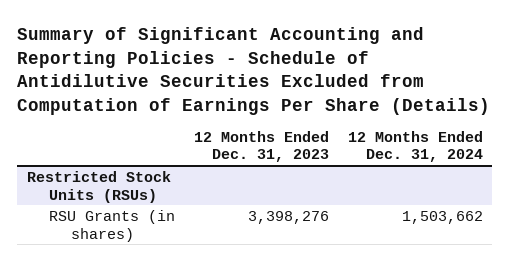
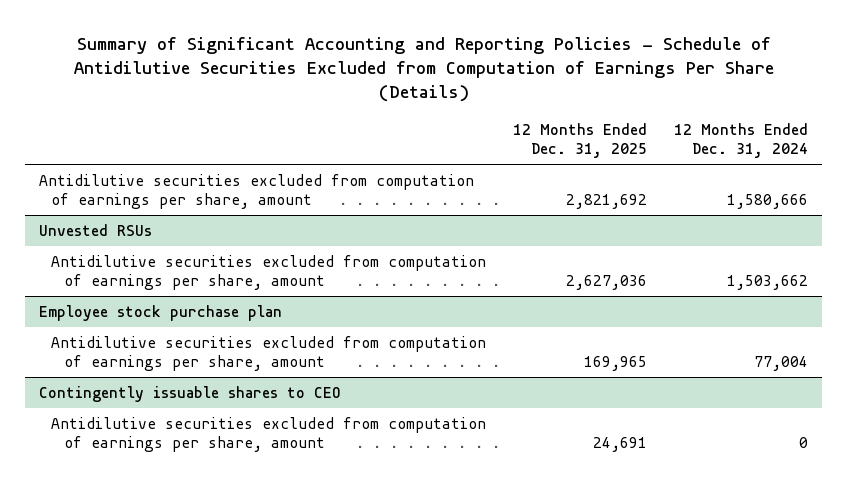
[193,130,329,163] 12 Months Ended Dec. 31, 2023 -> none
none -> [513,123,648,159] 12 Months Ended Dec. 31, 2025
none -> [38,173,474,210] Antidilutive securities excluded from computation of earnings per share, amount
[26,170,171,203] Restricted Stock Units (RSUs) -> [38,223,152,236] Unvested RSUs
[48,209,175,242] RSU Grants (in shares) -> [51,254,487,291] Antidilutive securities excluded from computation of earnings per share, amount
none -> [38,304,282,321] Employee stock purchase plan
none -> [51,335,487,372] Antidilutive securities excluded from computation of earnings per share, amount
none -> [38,385,341,402] Contingently issuable shares to CEO
none -> [51,416,487,453] Antidilutive securities excluded from computation of earnings per share, amount

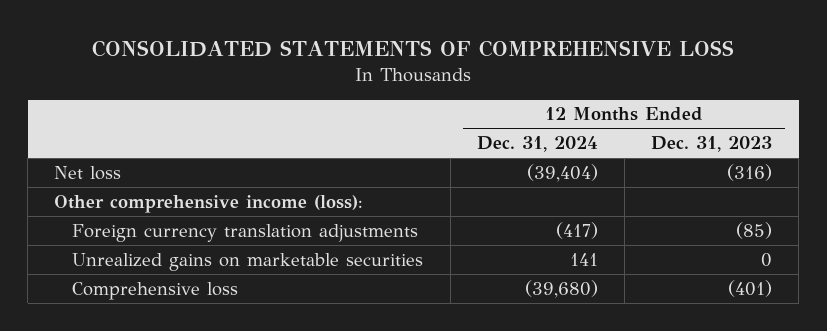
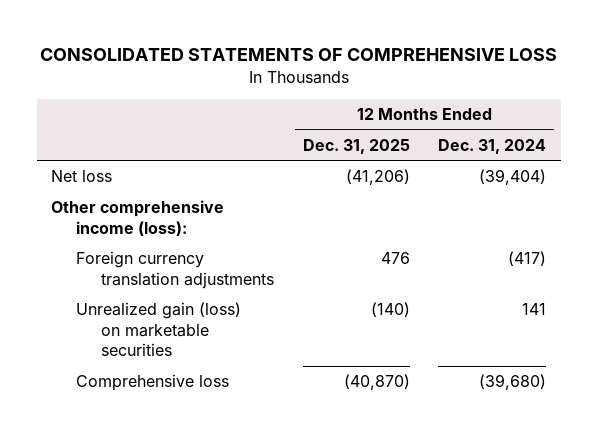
[651,136,773,153] Dec. 31, 2023 -> none
none -> [302,138,410,154] Dec. 31, 2025
[72,252,424,271] Unrealized gains on marketable securities -> [75,302,241,357] Unrealized gain (loss) on marketable securities

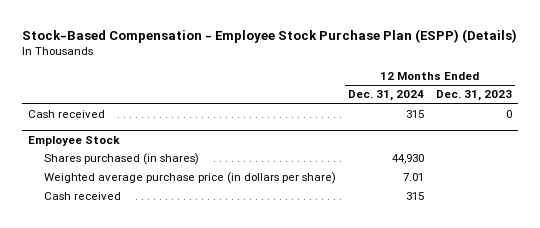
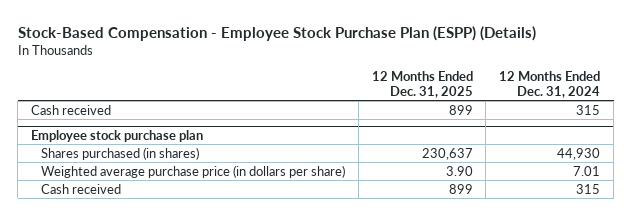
[435,90,512,102] Dec. 31, 2023 -> none
none -> [371,71,473,98] 12 Months Ended Dec. 31, 2025
[28,136,121,147] Employee Stock -> [31,129,204,142] Employee stock purchase plan

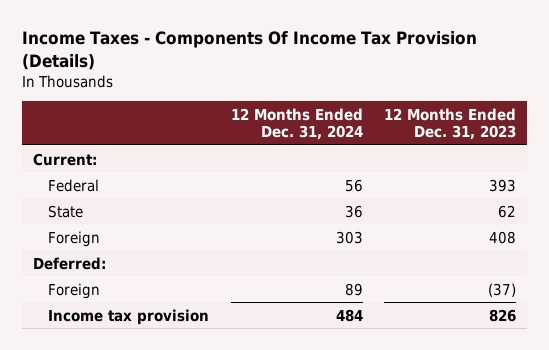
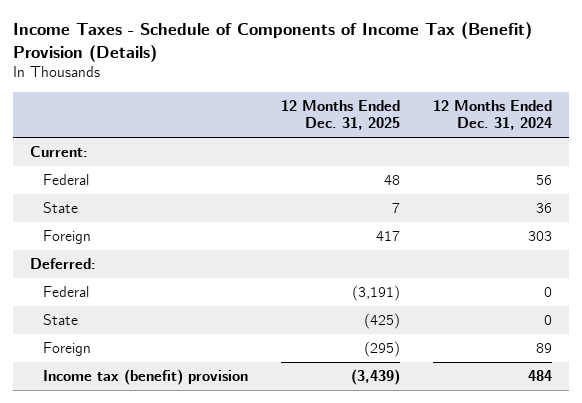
[21,31,477,70] Income Taxes - Components Of Income Tax Provision (Details) -> [13,22,533,62] Income Taxes - Schedule of Components of Income Tax (Benefit) Provision (Details)
[384,107,517,140] 12 Months Ended Dec. 31, 2023 -> none
none -> [281,99,401,131] 12 Months Ended Dec. 31, 2025
none -> [43,286,90,298] Federal
none -> [43,314,79,326] State
[48,308,210,325] Income tax provision -> [43,369,249,386] Income tax (benefit) provision

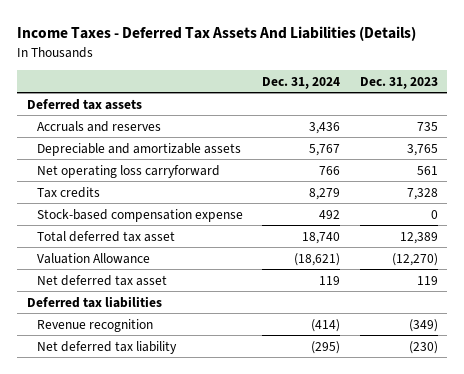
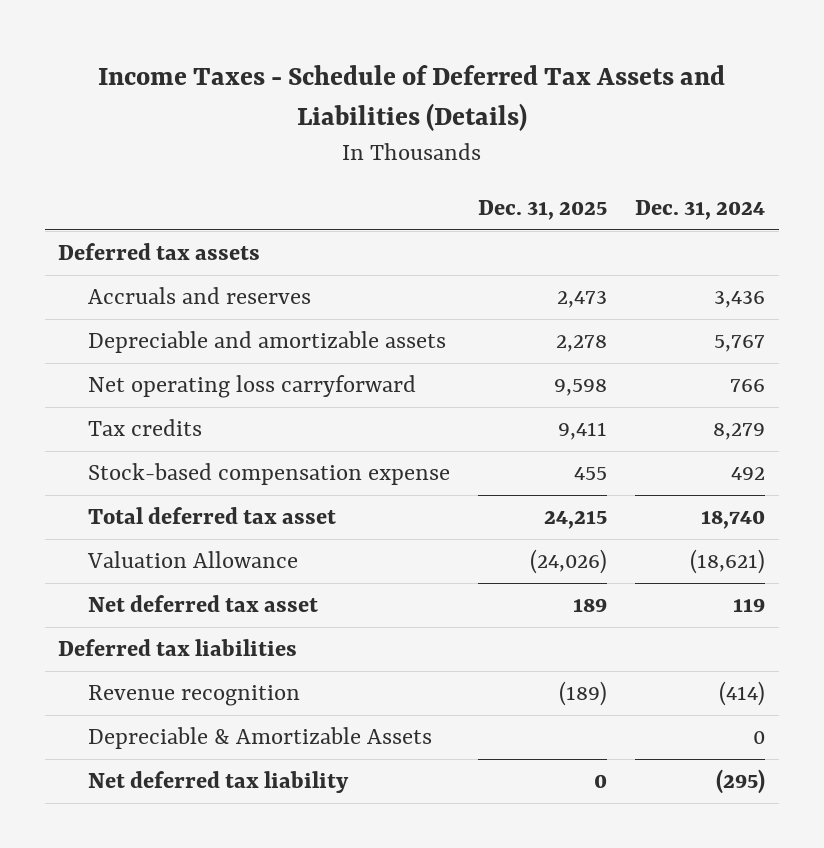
[17,26,417,42] Income Taxes - Deferred Tax Assets And Liabilities (Details) -> [97,64,725,132] Income Taxes - Schedule of Deferred Tax Assets and Liabilities (Details)
[359,76,438,89] Dec. 31, 2023 -> none
none -> [478,200,608,221] Dec. 31, 2025
none -> [88,727,433,750] Depreciable & Amortizable Assets

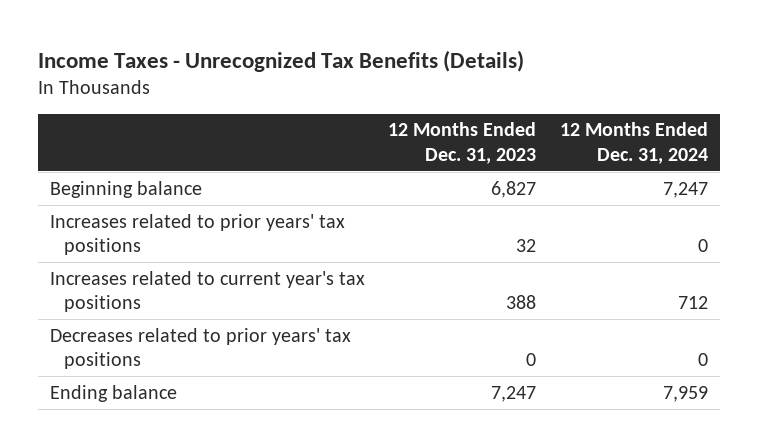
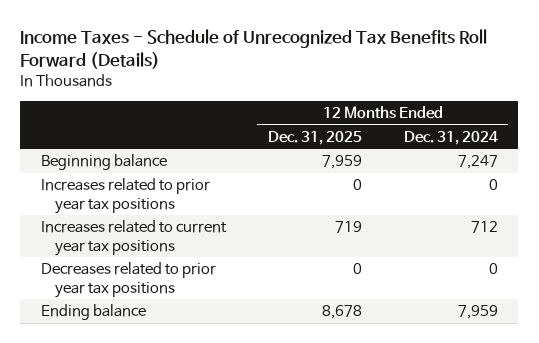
[37,50,524,73] Income Taxes - Unrecognized Tax Benefits (Details) -> [20,29,488,70] Income Taxes - Schedule of Unrecognized Tax Benefits Roll Forward (Details)
[388,122,537,164] 12 Months Ended Dec. 31, 2023 -> none
none -> [267,130,362,145] Dec. 31, 2025
[49,213,345,256] Increases related to prior years' tax positions -> [41,178,211,214] Increases related to prior year tax positions
[49,270,365,313] Increases related to current year's tax positions -> [41,220,228,256] Increases related to current year tax positions
[49,327,351,370] Decreases related to prior years' tax positions -> [41,262,217,298] Decreases related to prior year tax positions

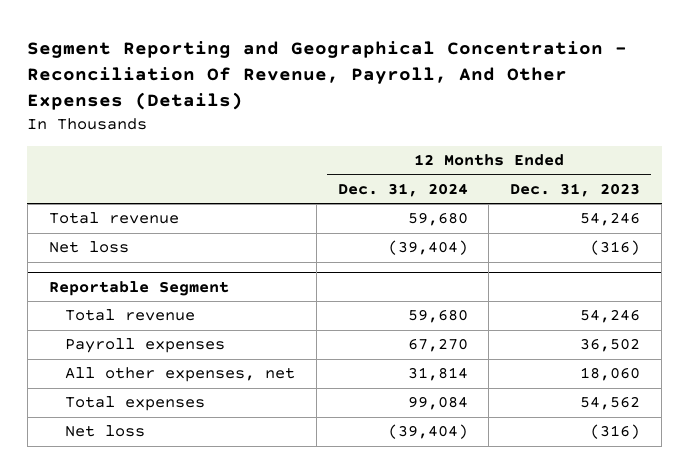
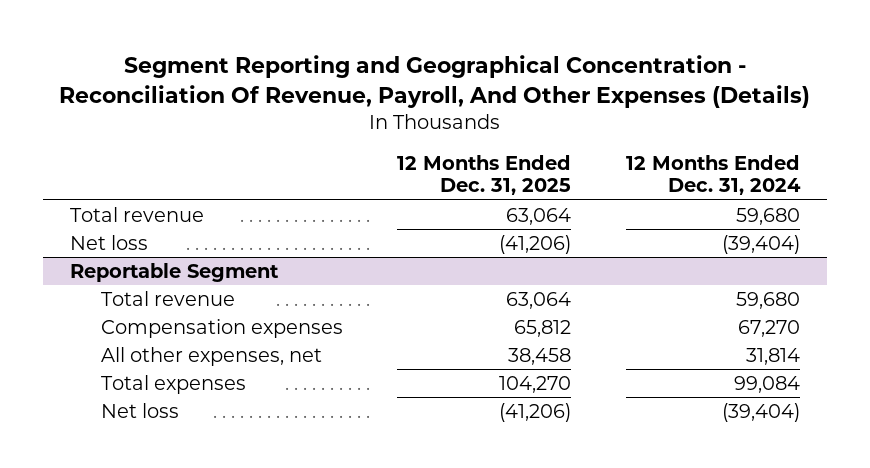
[510,182,641,197] Dec. 31, 2023 -> none
none -> [397,154,572,196] 12 Months Ended Dec. 31, 2025
[64,338,225,354] Payroll expenses -> [100,318,343,338] Compensation expenses

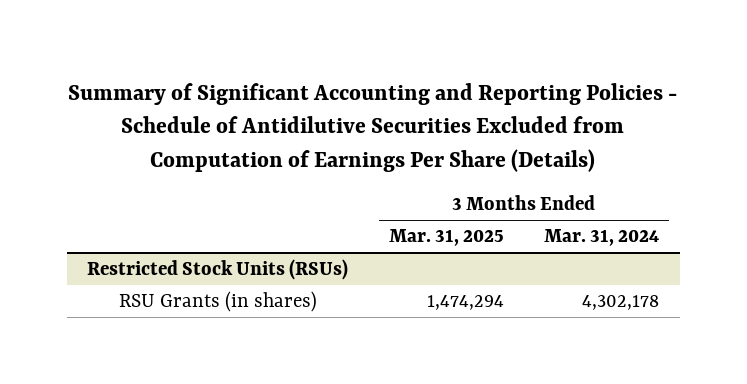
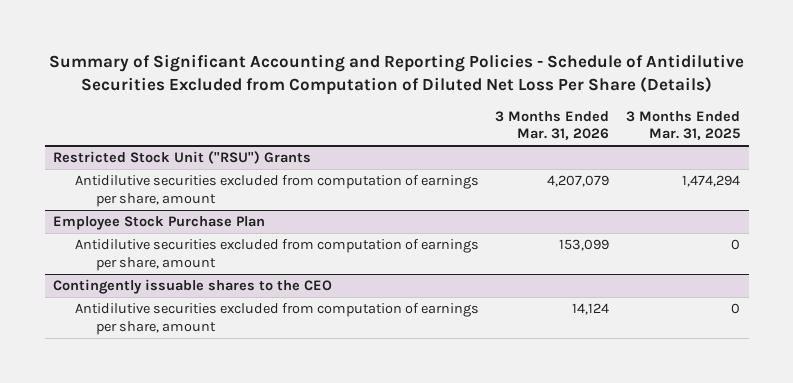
[68,83,678,172] Summary of Significant Accounting and Reporting Policies - Schedule of Antidilutive Securities Excluded from Computation of Earnings Per Share (Details) -> [48,54,744,95] Summary of Significant Accounting and Reporting Policies - Schedule of Antidilutive Securities Excluded from Computation of Diluted Net Loss Per Share (Details)
[544,229,660,247] Mar. 31, 2024 -> none
none -> [495,110,610,141] 3 Months Ended Mar. 31, 2026
[87,259,349,281] Restricted Stock Units (RSUs) -> [52,150,311,164] Restricted Stock Unit ("RSU") Grants
[119,291,318,313] RSU Grants (in shares) -> [74,174,479,207] Antidilutive securities excluded from computation of earnings per share, amount
none -> [52,215,265,230] Employee Stock Purchase Plan
none -> [74,238,479,271] Antidilutive securities excluded from computation of earnings per share, amount
none -> [52,278,332,294] Contingently issuable shares to the CEO
none -> [74,302,479,335] Antidilutive securities excluded from computation of earnings per share, amount

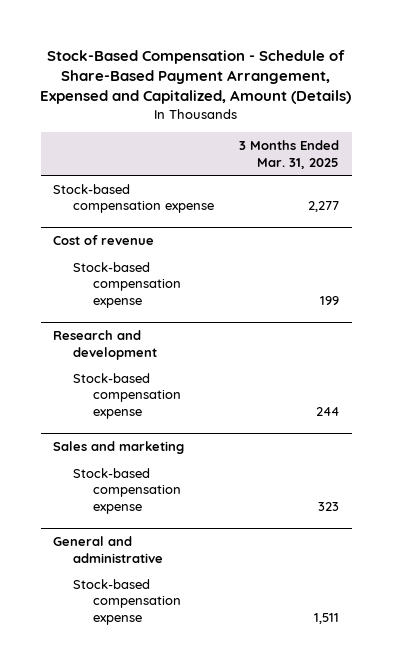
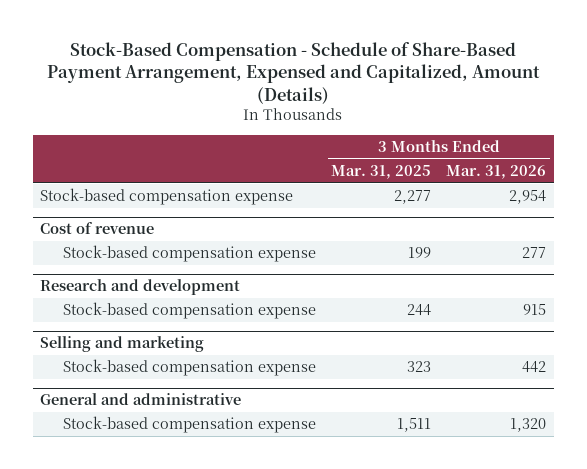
none -> [446,165,547,180] Mar. 31, 2026
[53,441,185,455] Sales and marketing -> [40,336,205,353] Selling and marketing

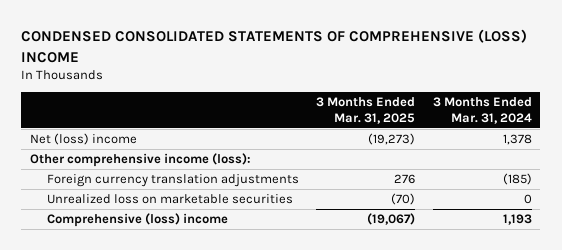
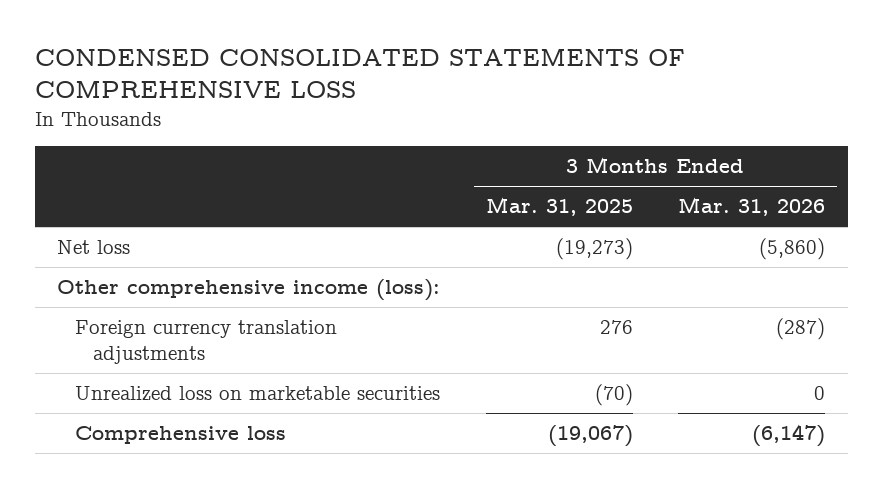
[21,29,528,63] CONDENSED CONSOLIDATED STATEMENTS OF COMPREHENSIVE (LOSS) INCOME -> [34,48,685,99] CONDENSED CONSOLIDATED STATEMENTS OF COMPREHENSIVE LOSS
[432,97,532,125] 3 Months Ended Mar. 31, 2024 -> none
none -> [678,197,826,217] Mar. 31, 2026
[29,132,137,145] Net (loss) income -> [57,240,131,255] Net loss
[46,212,228,227] Comprehensive (loss) income -> [75,426,287,445] Comprehensive loss

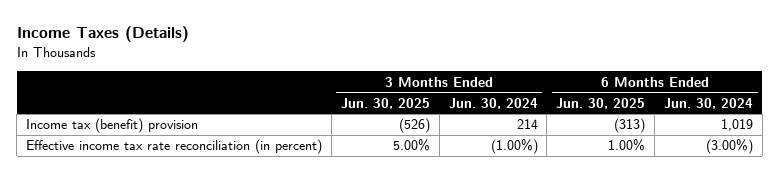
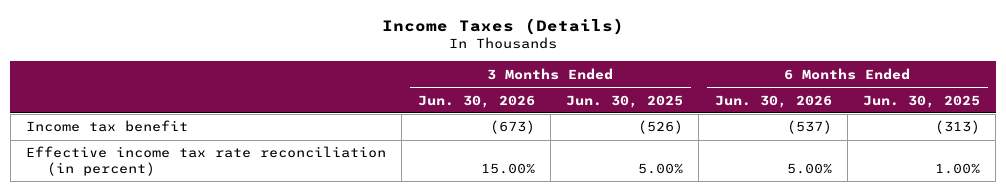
[448,97,538,109] Jun. 30, 2024 -> none
[664,97,754,109] Jun. 30, 2024 -> none
none -> [417,94,535,108] Jun. 30, 2026
none -> [714,94,832,108] Jun. 30, 2026
[25,118,198,134] Income tax (benefit) provision -> [26,120,189,133] Income tax benefit

